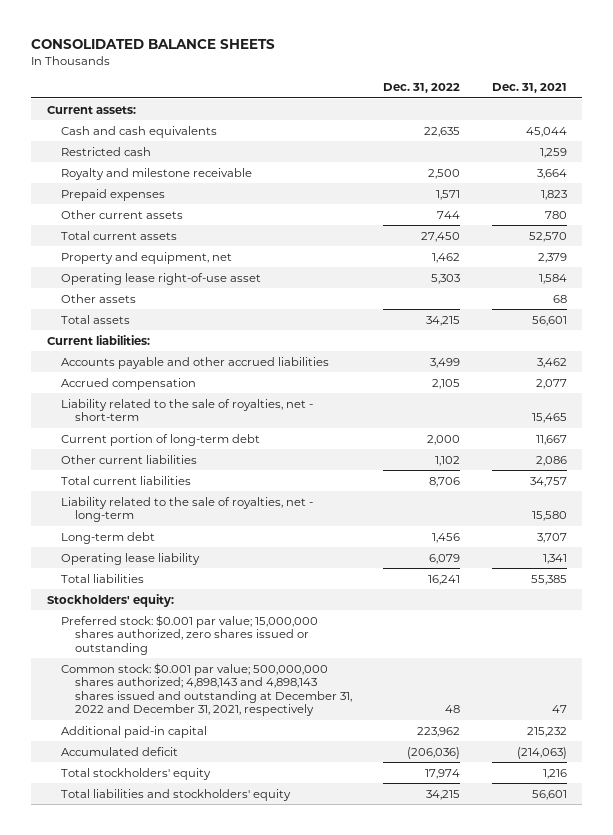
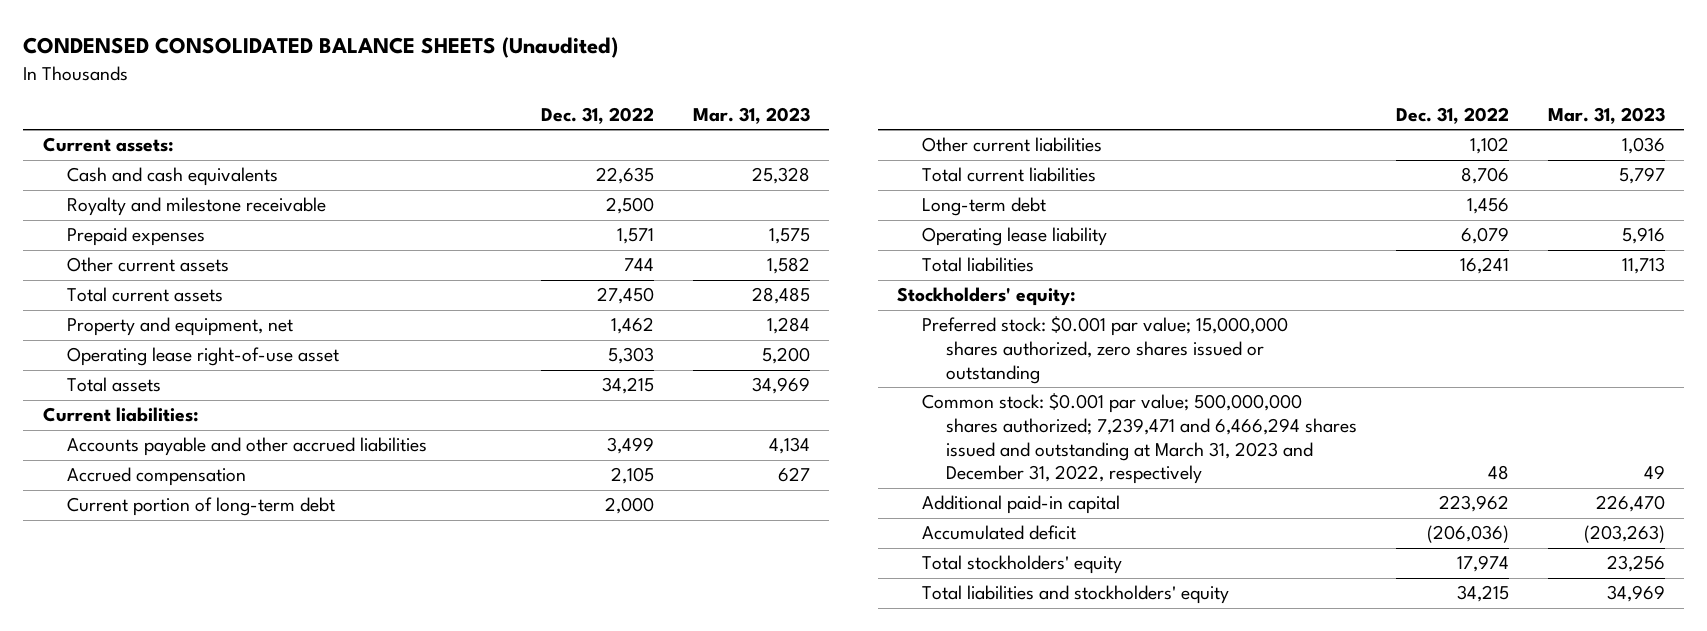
[31,39,276,50] CONSOLIDATED BALANCE SHEETS -> [23,37,619,59] CONDENSED CONSOLIDATED BALANCE SHEETS (Unaudited)
[491,83,567,94] Dec. 31, 2021 -> none
none -> [693,106,811,124] Mar. 31, 2023
[60,146,151,156] Restricted cash -> none
[60,293,136,303] Other assets -> none
[60,398,313,422] Liability related to the sale of royalties, net - short-term -> none
[60,496,313,523] Liability related to the sale of royalties, net - long-term -> none
[60,662,353,717] Common stock: $0.001 par value; 500,000,000 shares authorized; 4,898,143 and 4,898,143 shares issued and outstanding at December 31, 2022 and December 31, 2021, respectively -> [921,393,1358,485] Common stock: $0.001 par value; 500,000,000 shares authorized; 7,239,471 and 6,466,294 shares issued and outstanding at March 31, 2023 and December 31, 2022, respectively

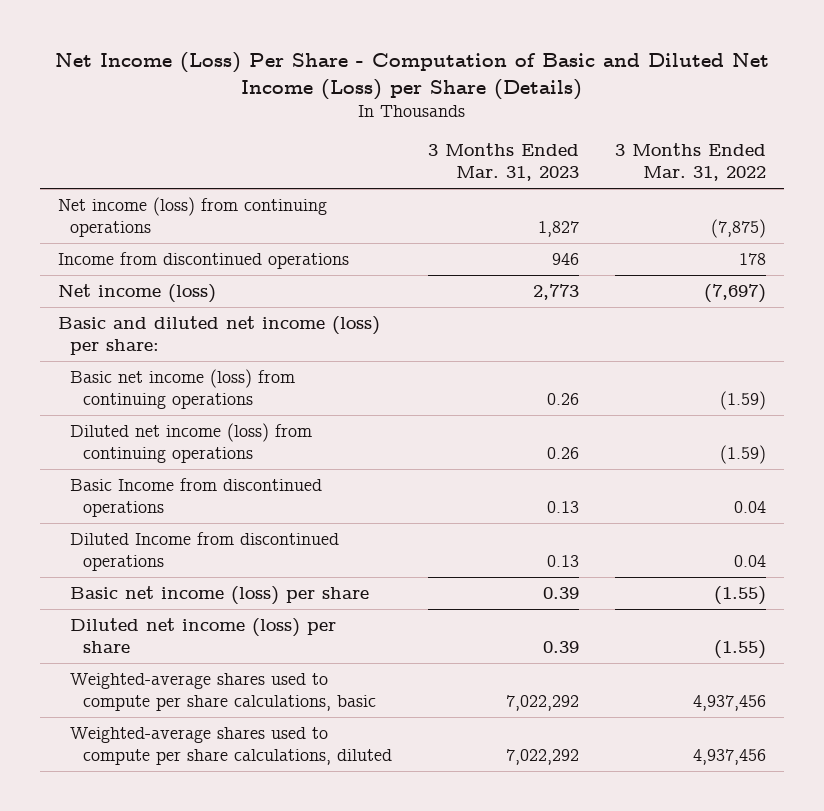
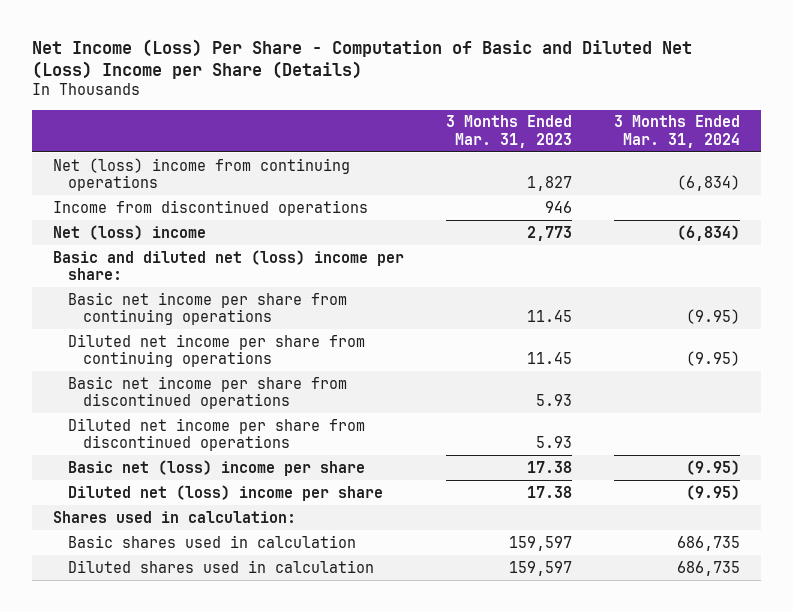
[54,51,769,100] Net Income (Loss) Per Share - Computation of Basic and Diluted Net Income (Loss) per Share (Details) -> [31,38,692,79] Net Income (Loss) Per Share - Computation of Basic and Diluted Net (Loss) Income per Share (Details)
[614,143,766,182] 3 Months Ended Mar. 31, 2022 -> none
none -> [614,115,741,148] 3 Months Ended Mar. 31, 2024
[57,196,327,238] Net income (loss) from continuing operations -> [52,157,350,192] Net (loss) income from continuing operations
[57,283,216,303] Net income (loss) -> [52,224,206,240] Net (loss) income
[57,315,380,356] Basic and diluted net income (loss) per share: -> [52,249,404,281] Basic and diluted net (loss) income per share:
[70,368,296,410] Basic net income (loss) from continuing operations -> [67,291,347,326] Basic net income per share from continuing operations
[546,393,579,406] 0.26 -> [526,310,572,323] 11.45
[70,422,313,464] Diluted net income (loss) from continuing operations -> [67,333,365,368] Diluted net income per share from continuing operations
[546,447,579,460] 0.26 -> [526,352,572,365] 11.45
[70,477,323,518] Basic Income from discontinued operations -> [67,375,347,410] Basic net income per share from discontinued operations
[546,501,579,514] 0.13 -> [535,394,572,407] 5.93
[70,531,340,572] Diluted Income from discontinued operations -> [67,417,365,452] Diluted net income per share from discontinued operations
[546,555,579,568] 0.13 -> [535,436,572,449] 5.93
[70,585,370,605] Basic net income (loss) per share -> [67,459,365,476] Basic net (loss) income per share
[542,586,579,599] 0.39 -> [526,460,572,473] 17.38
[70,617,337,654] Diluted net income (loss) per share -> [67,484,383,501] Diluted net (loss) income per share
[542,641,579,654] 0.39 -> [526,485,572,498] 17.38
none -> [52,510,296,523] Shares used in calculation:
[70,672,376,712] Weighted-average shares used to compute per share calculations, basic -> [67,534,356,548] Basic shares used in calculation
[505,695,579,712] 7,022,292 -> [508,535,572,551] 159,597
[70,726,392,766] Weighted-average shares used to compute per share calculations, diluted -> [67,559,374,573] Diluted shares used in calculation
[505,749,579,766] 7,022,292 -> [508,560,572,576] 159,597

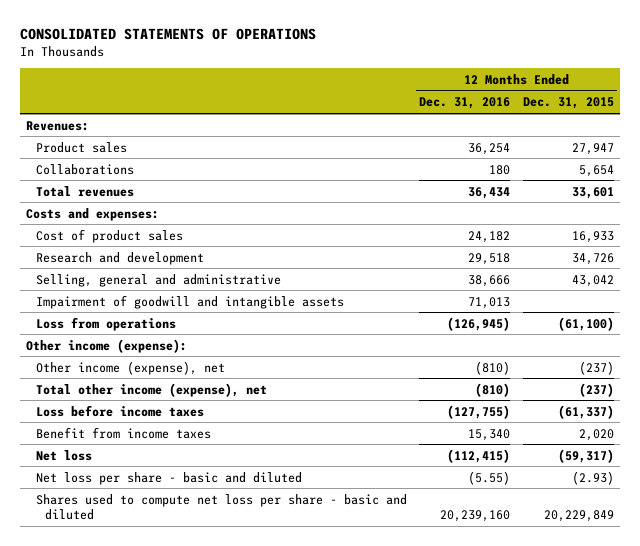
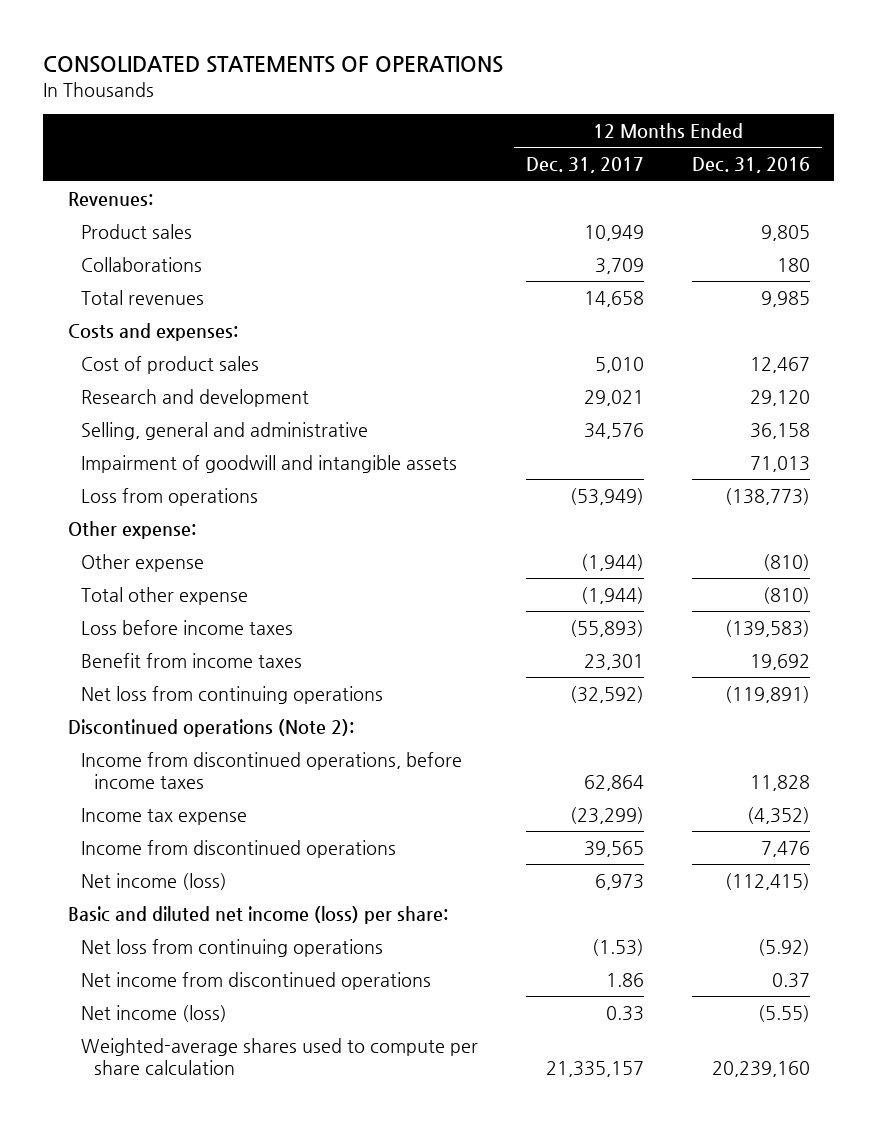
[523,97,615,110] Dec. 31, 2015 -> none
none -> [526,157,645,174] Dec. 31, 2017
[468,142,511,155] 36,254 -> [761,225,811,242] 9,805
[468,186,511,199] 36,434 -> [761,291,811,308] 9,985
[468,230,511,243] 24,182 -> [750,357,811,374] 12,467
[468,252,511,265] 29,518 -> [750,390,811,407] 29,120
[468,274,511,287] 38,666 -> [750,423,811,440] 36,158
[447,316,511,331] (126,945) -> [725,488,811,506] (138,773)
[25,338,187,353] Other income (expense): -> [67,521,196,540] Other expense:
[35,360,225,375] Other income (expense), net -> [80,554,204,573] Other expense
[35,382,267,397] Total other income (expense), net -> [80,587,248,606] Total other expense
[447,404,511,419] (127,755) -> [725,620,811,638] (139,583)
[468,428,511,441] 15,340 -> [750,654,811,671] 19,692
none -> [80,686,383,705] Net loss from continuing operations
none -> [67,719,354,738] Discontinued operations (Note 2):
none -> [80,752,462,789] Income from discontinued operations, before income taxes
none -> [80,808,247,826] Income tax expense
none -> [80,840,396,859] Income from discontinued operations
[35,449,92,461] Net loss -> [80,873,227,891] Net income (loss)
none -> [67,906,448,925] Basic and diluted net income (loss) per share:
none -> [80,939,383,958] Net loss from continuing operations
none -> [80,972,431,991] Net income from discontinued operations
[35,471,302,485] Net loss per share - basic and diluted -> [80,1005,227,1023] Net income (loss)
[35,493,407,521] Shares used to compute net loss per share - basic and diluted -> [80,1038,478,1075] Weighted-average shares used to compute per share calculation

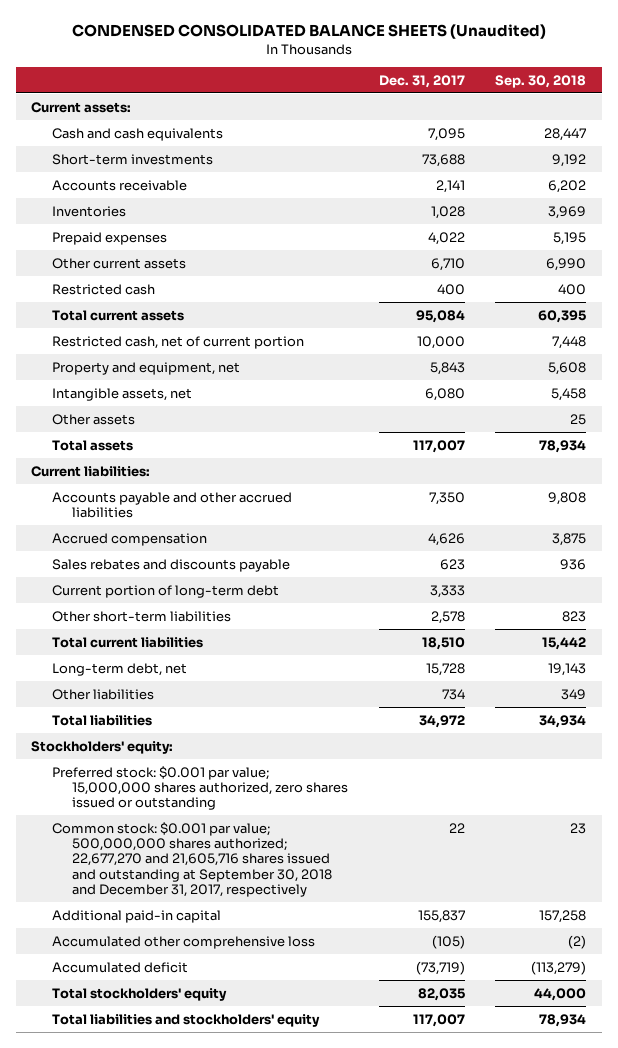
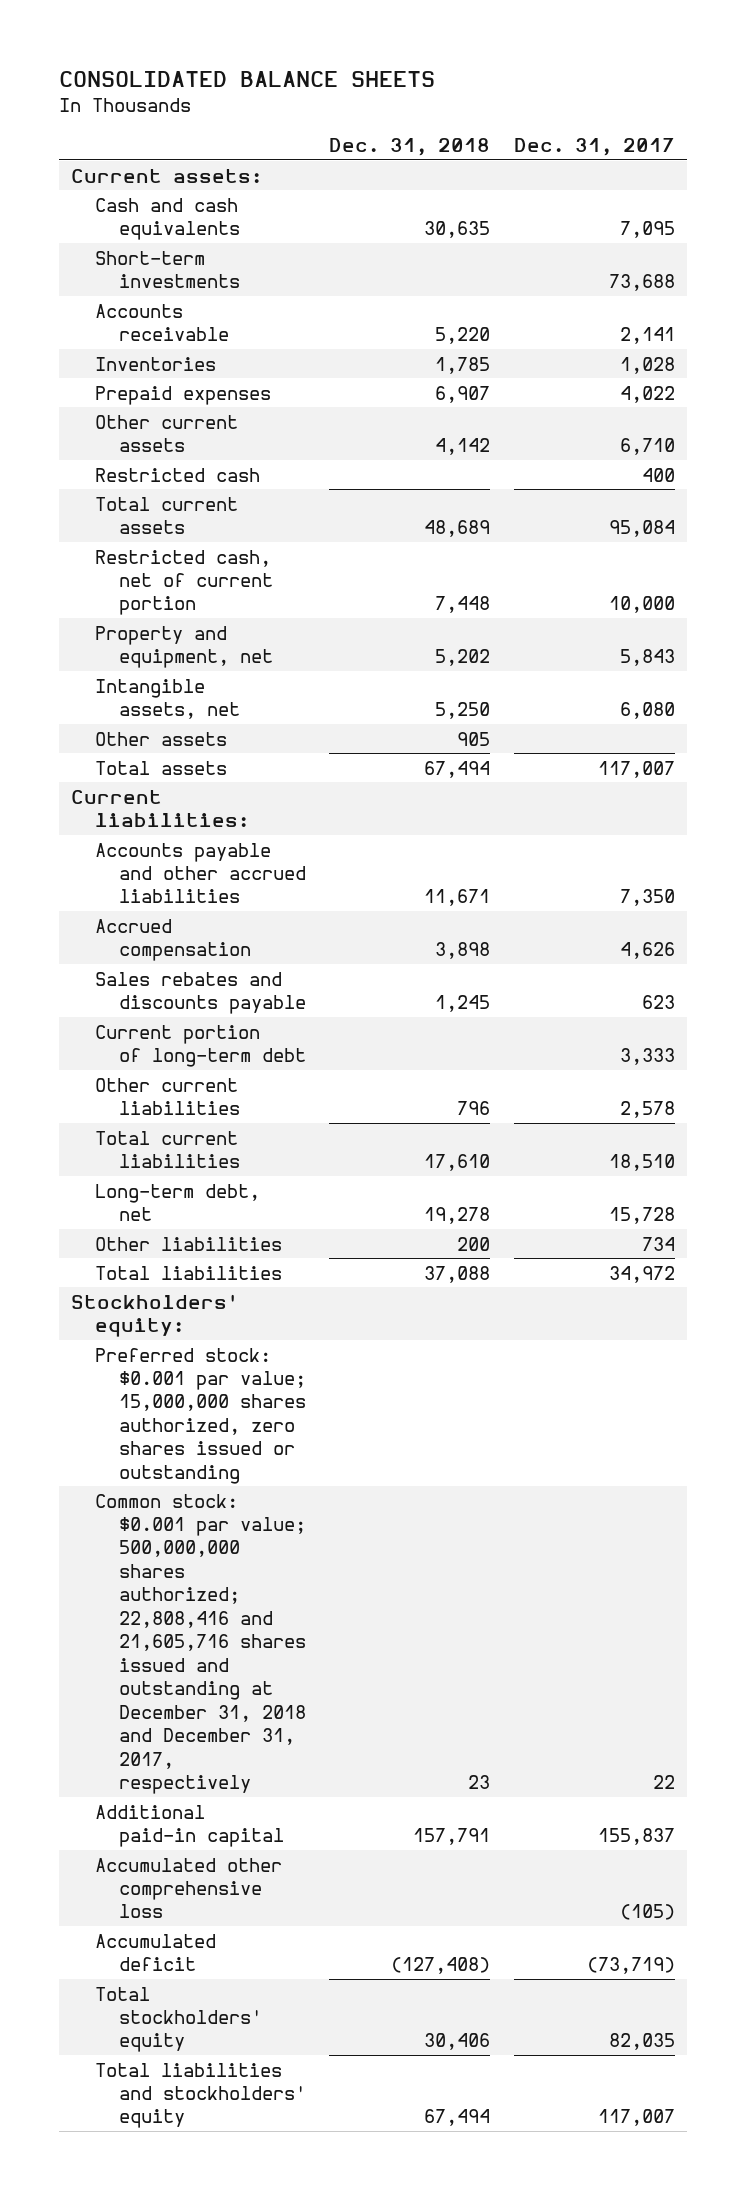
[71,24,546,40] CONDENSED CONSOLIDATED BALANCE SHEETS (Unaudited) -> [58,71,435,88] CONSOLIDATED BALANCE SHEETS
[495,74,587,88] Sep. 30, 2018 -> none
none -> [329,138,491,157] Dec. 31, 2018
[51,610,231,622] Other short-term liabilities -> [94,1077,240,1115] Other current liabilities
[51,821,332,897] Common stock: $0.001 par value; 500,000,000 shares authorized; 22,677,270 and 21,605,716 shares issued and outstanding at September 30, 2018 and December 31, 2017, respectively -> [94,1493,306,1795] Common stock: $0.001 par value; 500,000,000 shares authorized; 22,808,416 and 21,605,716 shares issued and outstanding at December 31, 2018 and December 31, 2017, respectively

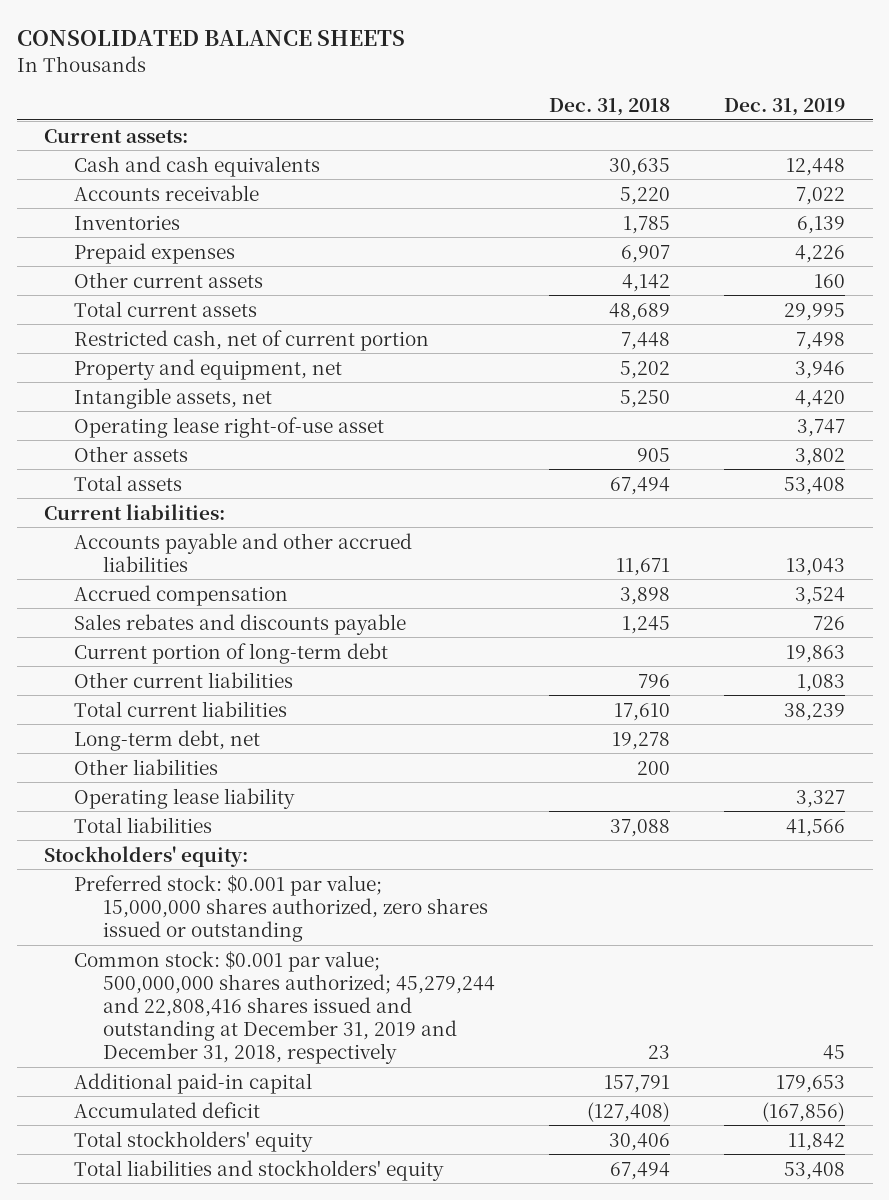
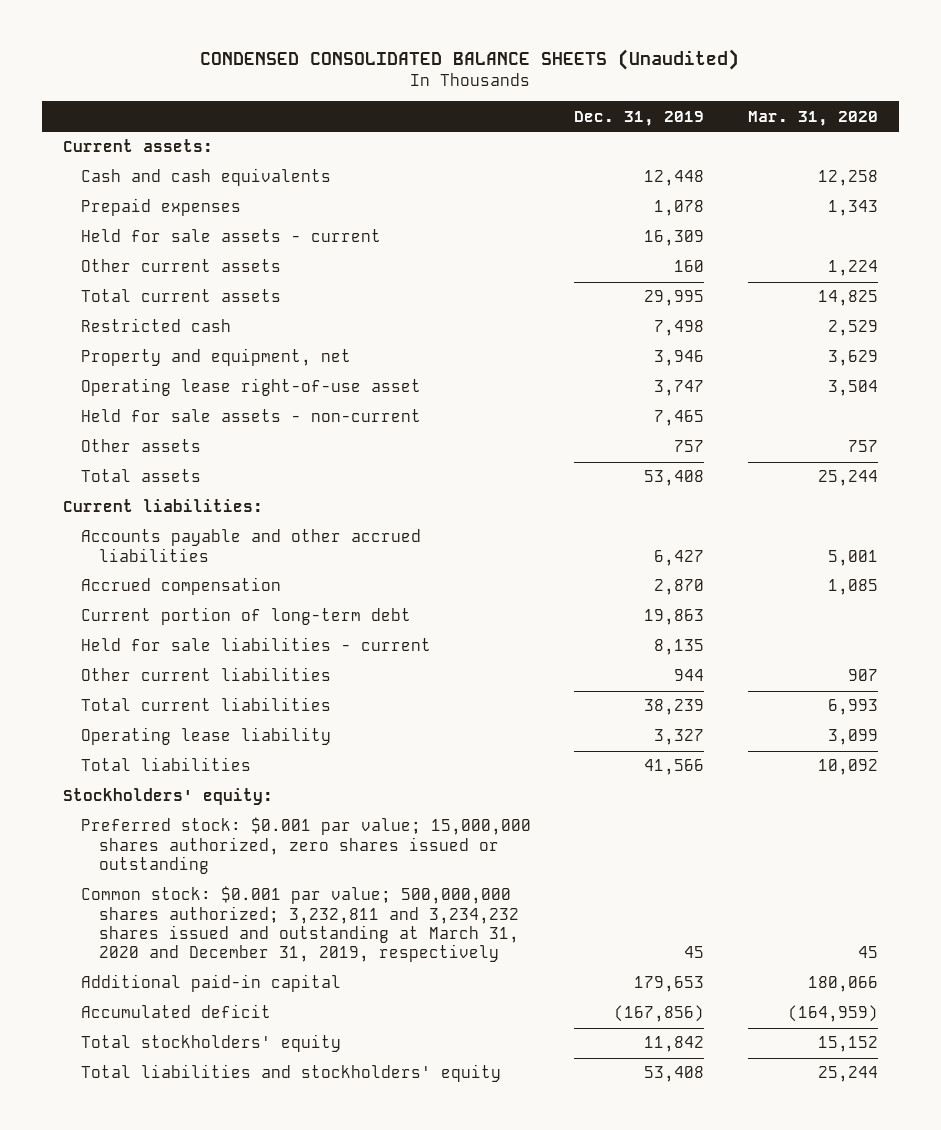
[16,30,405,47] CONSOLIDATED BALANCE SHEETS -> [200,49,740,71] CONDENSED CONSOLIDATED BALANCE SHEETS (Unaudited)
[549,98,671,117] Dec. 31, 2018 -> none
none -> [747,110,878,126] Mar. 31, 2020
[73,184,259,201] Accounts receivable -> none
[73,214,180,230] Inventories -> none
[795,244,846,263] 4,226 -> [654,200,705,217] 1,078
none -> [81,229,382,243] Held for sale assets - current
[73,329,429,351] Restricted cash, net of current portion -> [81,318,232,333] Restricted cash
[73,387,272,409] Intangible assets, net -> none
none -> [81,409,422,423] Held for sale assets - non-current
[795,447,846,466] 3,802 -> [674,440,705,453] 757
[73,613,406,635] Sales rebates and discounts payable -> none
[786,557,846,576] 13,043 -> [654,549,705,566] 6,427
[795,586,846,605] 3,524 -> [654,579,705,596] 2,870
none -> [81,637,432,652] Held for sale liabilities - current
[797,673,846,692] 1,083 -> [674,669,705,682] 944
[73,729,260,751] Long-term debt, net -> none
[73,758,218,775] Other liabilities -> none
[73,950,496,1065] Common stock: $0.001 par value; 500,000,000 shares authorized; 45,279,244 and 22,808,416 shares issued and outstanding at December 31, 2019 and December 31, 2018, respectively -> [81,886,520,963] Common stock: $0.001 par value; 500,000,000 shares authorized; 3,232,811 and 3,234,232 shares issued and outstanding at March 31, 2020 and December 31, 2019, respectively

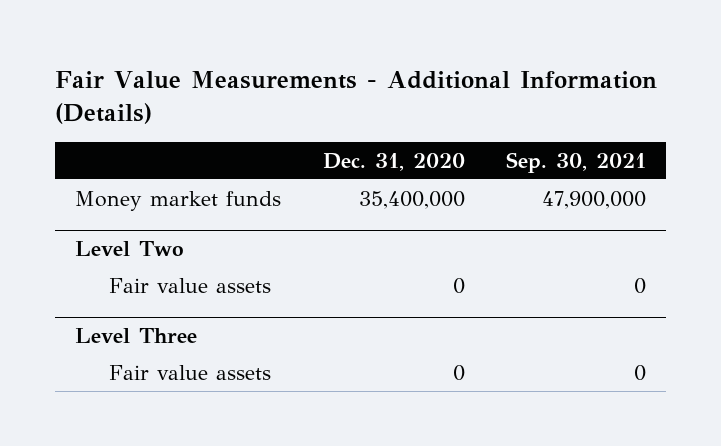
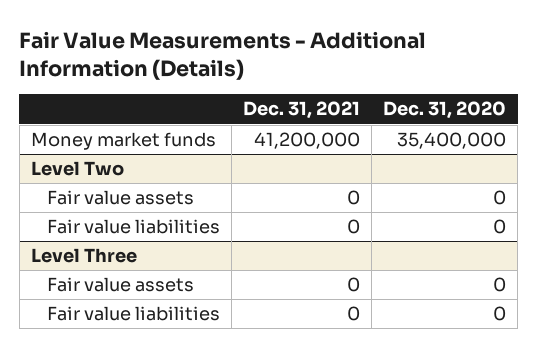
[505,151,646,173] Sep. 30, 2021 -> none
none -> [242,101,360,120] Dec. 31, 2021
none -> [46,219,220,235] Fair value liabilities
none -> [46,306,220,322] Fair value liabilities

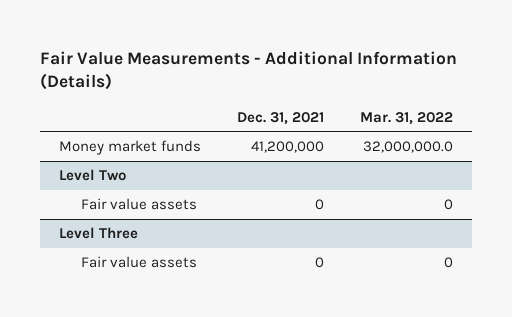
[382,101,506,120] Dec. 31, 2020 -> none
none -> [360,111,454,125] Mar. 31, 2022
[46,219,220,235] Fair value liabilities -> none
[46,306,220,322] Fair value liabilities -> none

